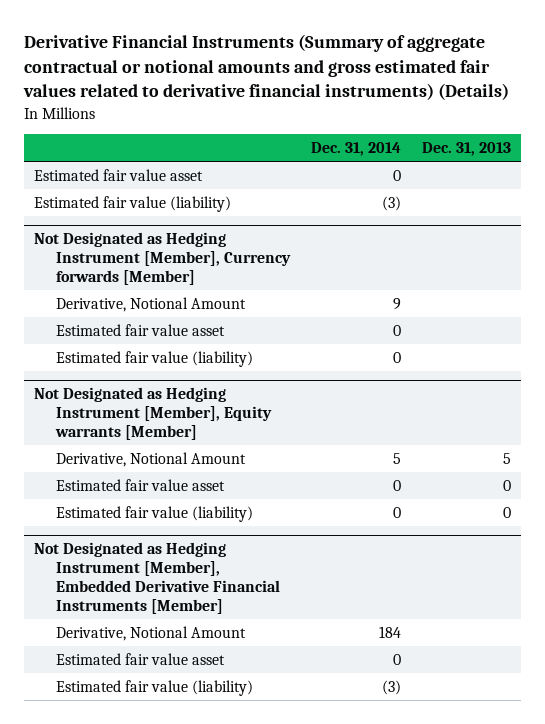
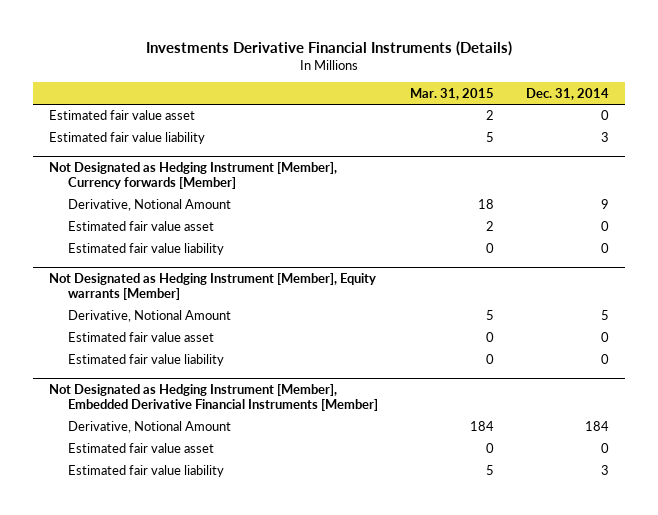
[22,34,509,101] Derivative Financial Instruments (Summary of aggregate contractual or notional amounts and gross estimated fair values related to derivative financial instruments) (Details) -> [145,40,512,56] Investments Derivative Financial Instruments (Details)
[421,142,511,157] Dec. 31, 2013 -> none
none -> [409,87,494,100] Mar. 31, 2015
[34,195,232,212] Estimated fair value (liability) -> [49,132,206,145] Estimated fair value liability
[382,195,402,211] (3) -> [600,132,609,143] 3
[56,350,254,367] Estimated fair value (liability) -> [68,243,225,256] Estimated fair value liability
[56,505,254,522] Estimated fair value (liability) -> [68,354,225,367] Estimated fair value liability
[56,679,254,696] Estimated fair value (liability) -> [68,465,225,478] Estimated fair value liability
[382,679,402,695] (3) -> [600,465,609,476] 3

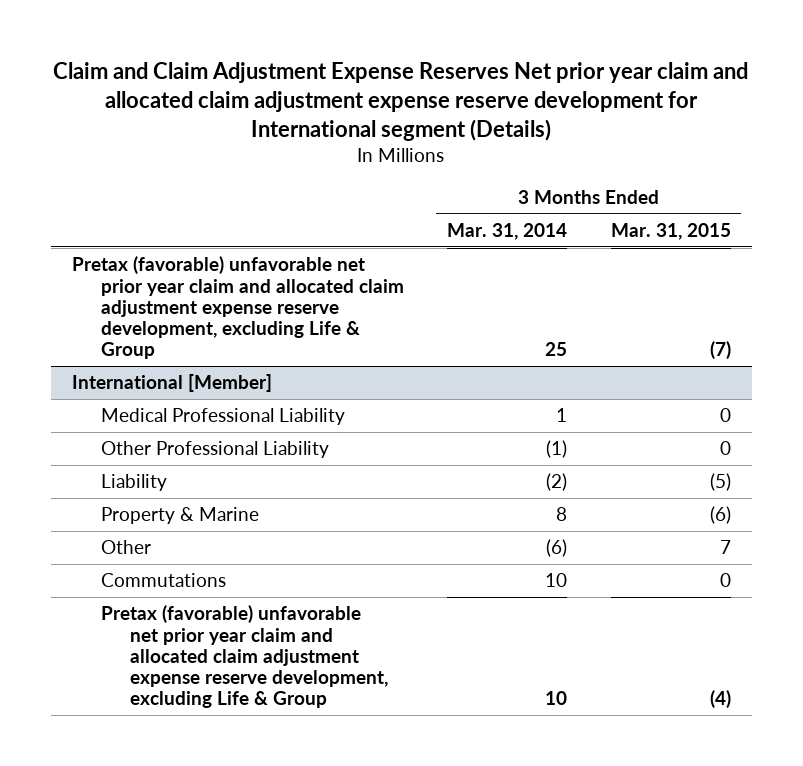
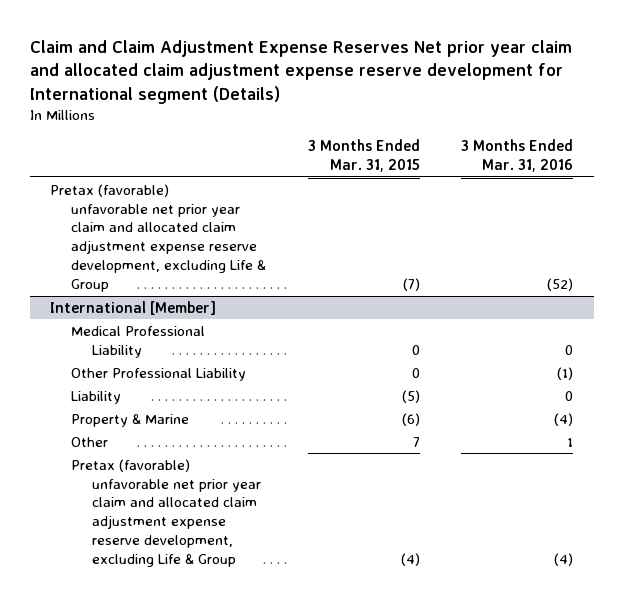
[447,222,568,240] Mar. 31, 2014 -> none
none -> [461,139,574,173] 3 Months Ended Mar. 31, 2016
[100,573,226,588] Commutations -> none

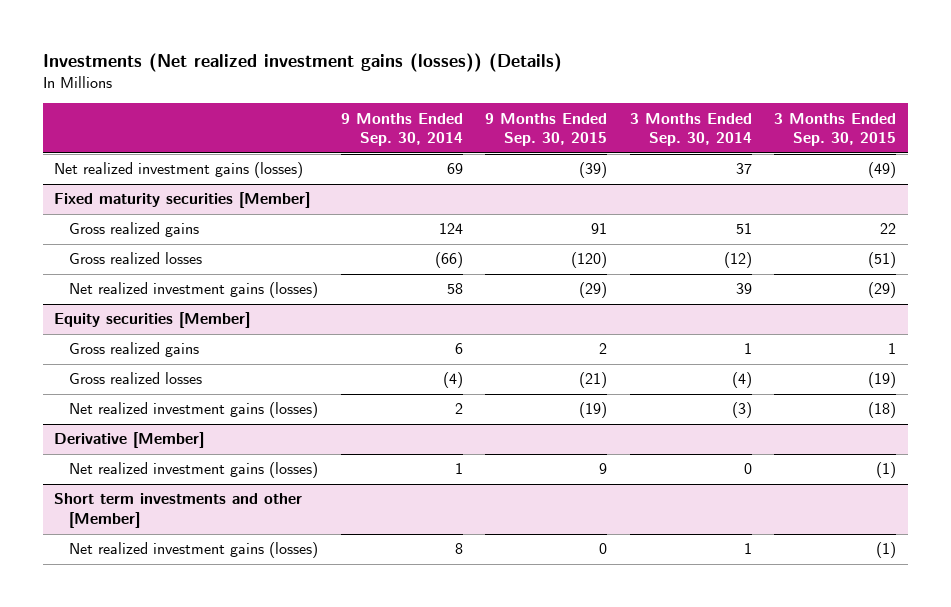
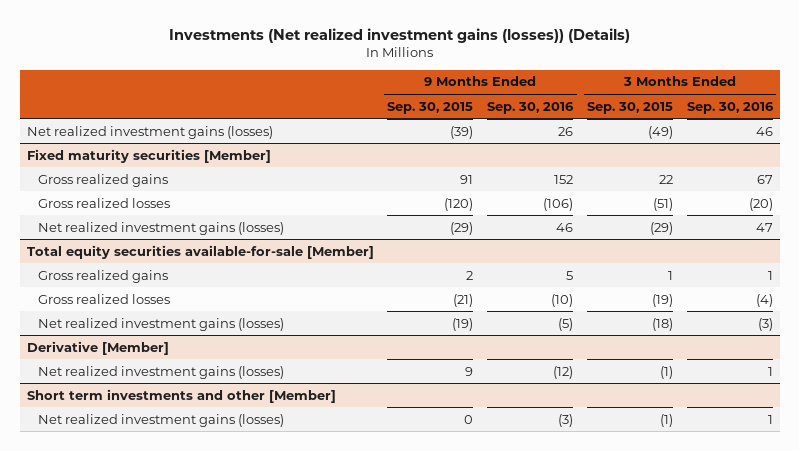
[340,112,463,147] 9 Months Ended Sep. 30, 2014 -> none
[629,112,752,147] 3 Months Ended Sep. 30, 2014 -> none
none -> [487,101,575,114] Sep. 30, 2016
none -> [686,101,774,114] Sep. 30, 2016
[54,312,251,329] Equity securities [Member] -> [26,244,374,259] Total equity securities available-for-sale [Member]

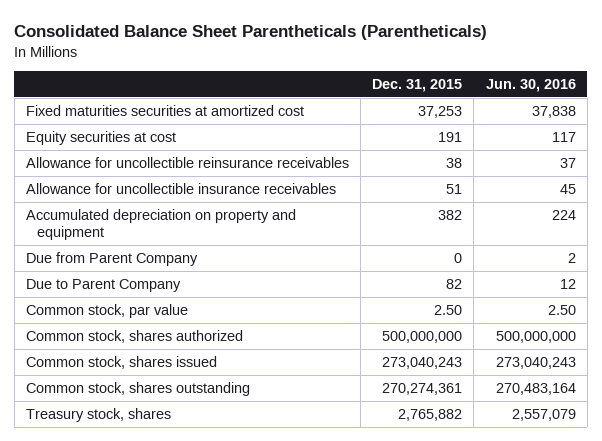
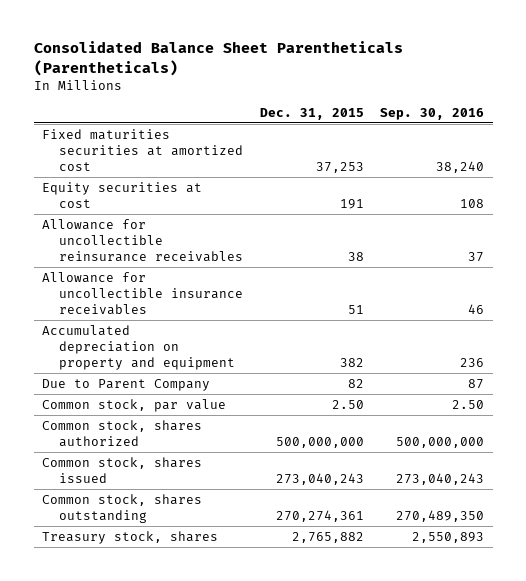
[485,78,576,92] Jun. 30, 2016 -> none
none -> [380,107,485,120] Sep. 30, 2016
[25,251,198,266] Due from Parent Company -> none

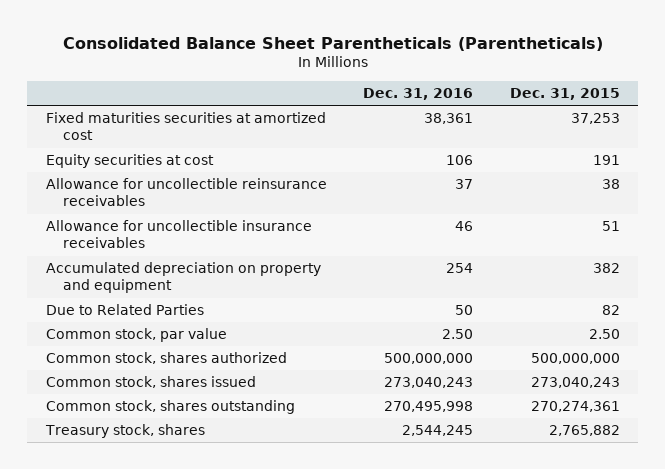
[380,107,485,120] Sep. 30, 2016 -> none
none -> [363,88,474,101] Dec. 31, 2016
[41,378,210,391] Due to Parent Company -> [45,304,204,316] Due to Related Parties

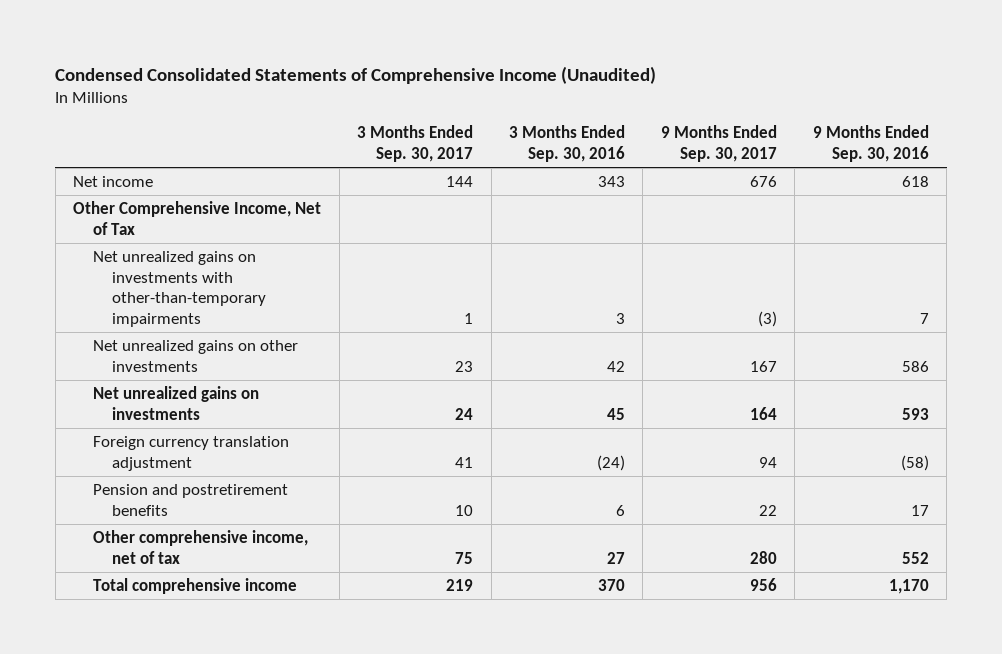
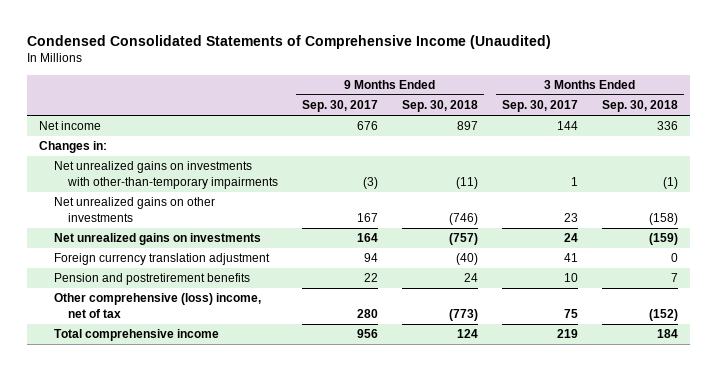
[508,125,625,163] 3 Months Ended Sep. 30, 2016 -> none
[812,125,929,163] 9 Months Ended Sep. 30, 2016 -> none
none -> [402,100,479,113] Sep. 30, 2018
none -> [602,100,679,113] Sep. 30, 2018
[73,200,322,235] Other Comprehensive Income, Net of Tax -> none
none -> [38,141,107,154] Changes in:
[92,529,308,564] Other comprehensive income, net of tax -> [53,293,261,318] Other comprehensive (loss) income, net of tax

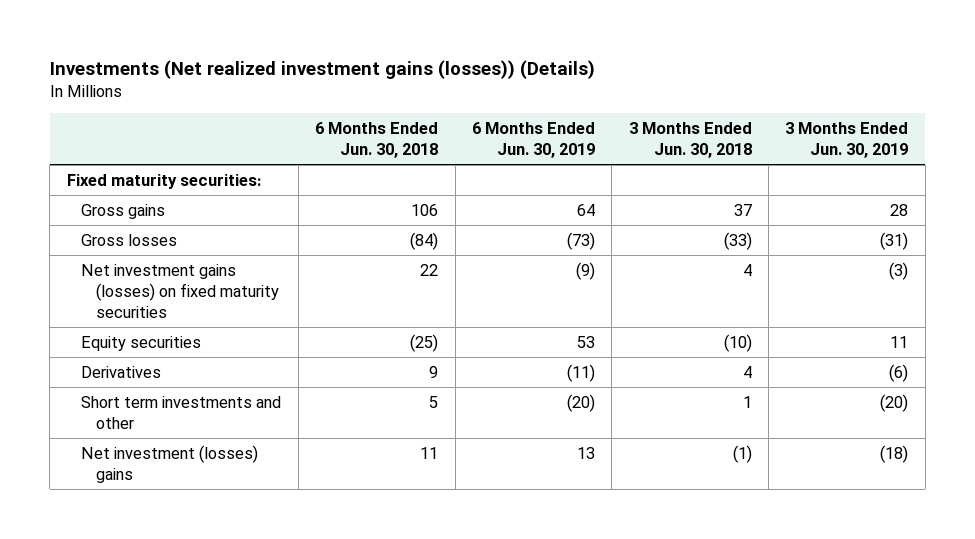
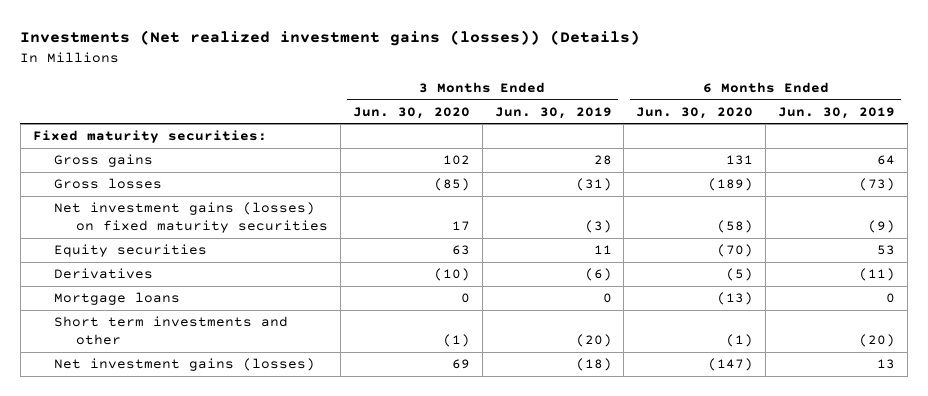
[315,122,439,159] 6 Months Ended Jun. 30, 2018 -> none
[628,122,752,159] 3 Months Ended Jun. 30, 2018 -> none
none -> [352,106,470,119] Jun. 30, 2020
none -> [636,106,754,119] Jun. 30, 2020
none -> [54,292,181,306] Mortgage loans
[81,444,259,483] Net investment (losses) gains -> [54,358,316,372] Net investment gains (losses)

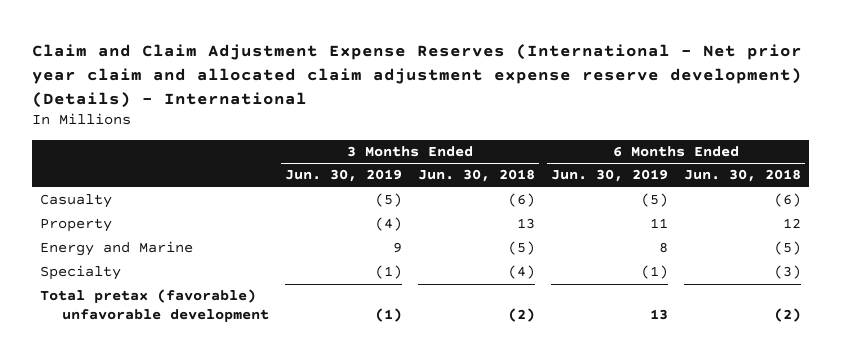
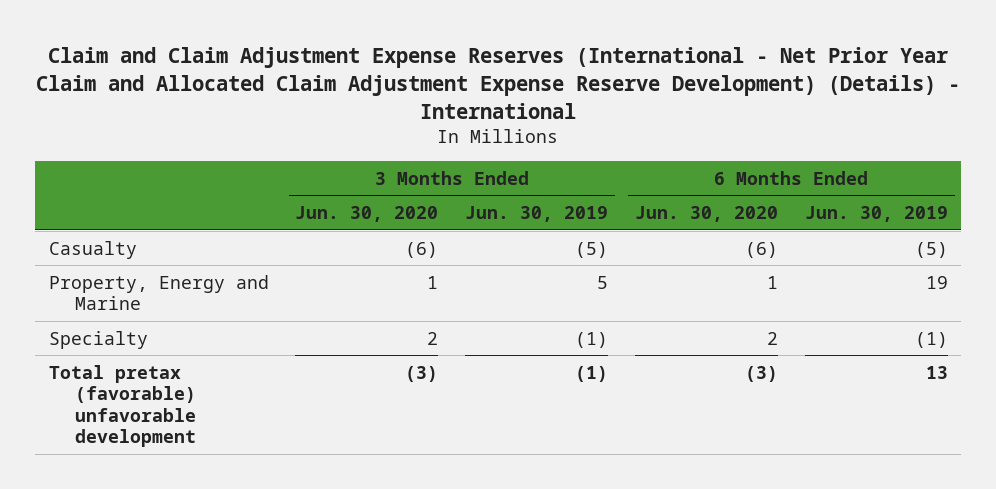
[32,43,803,108] Claim and Claim Adjustment Expense Reserves (International - Net prior year claim and allocated claim adjustment expense reserve development) (Details) - International -> [36,47,961,119] Claim and Claim Adjustment Expense Reserves (International - Net Prior Year Claim and Allocated Claim Adjustment Expense Reserve Development) (Details) - International
[417,169,535,183] Jun. 30, 2018 -> none
[684,169,802,183] Jun. 30, 2018 -> none
none -> [295,206,439,223] Jun. 30, 2020
none -> [635,206,779,223] Jun. 30, 2020
[40,241,194,257] Energy and Marine -> none
[40,218,113,233] Property -> [48,274,269,311] Property, Energy and Marine
[374,217,402,232] (4) -> [597,275,609,289] 5
[650,218,669,229] 11 -> [925,275,948,289] 19

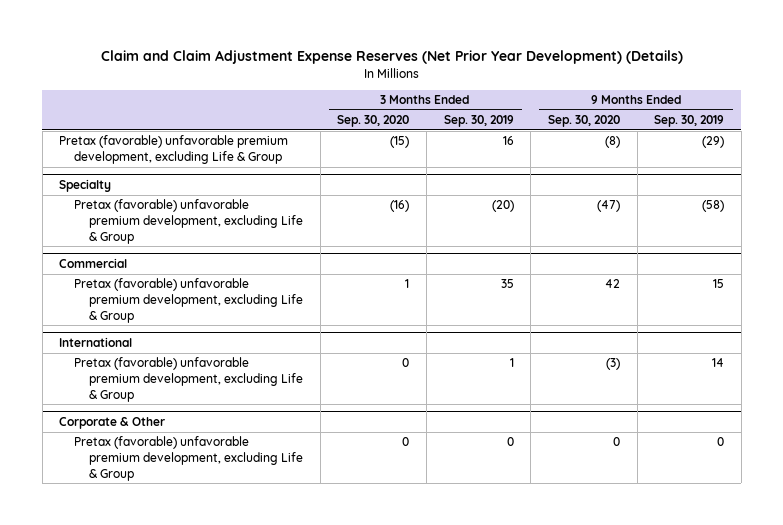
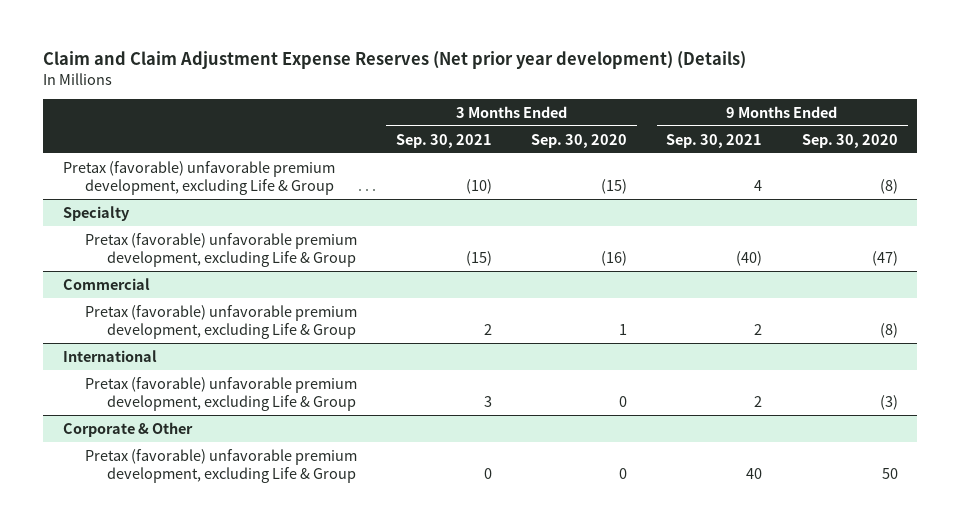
[100,50,683,65] Claim and Claim Adjustment Expense Reserves (Net Prior Year Development) (Details) -> [43,51,747,70] Claim and Claim Adjustment Expense Reserves (Net prior year development) (Details)
[443,114,514,127] Sep. 30, 2019 -> none
[654,114,725,127] Sep. 30, 2019 -> none
none -> [395,133,492,148] Sep. 30, 2021
none -> [666,133,763,148] Sep. 30, 2021
[604,279,620,289] 42 -> [879,322,898,338] (8)
[612,437,620,447] 0 -> [881,467,898,479] 50

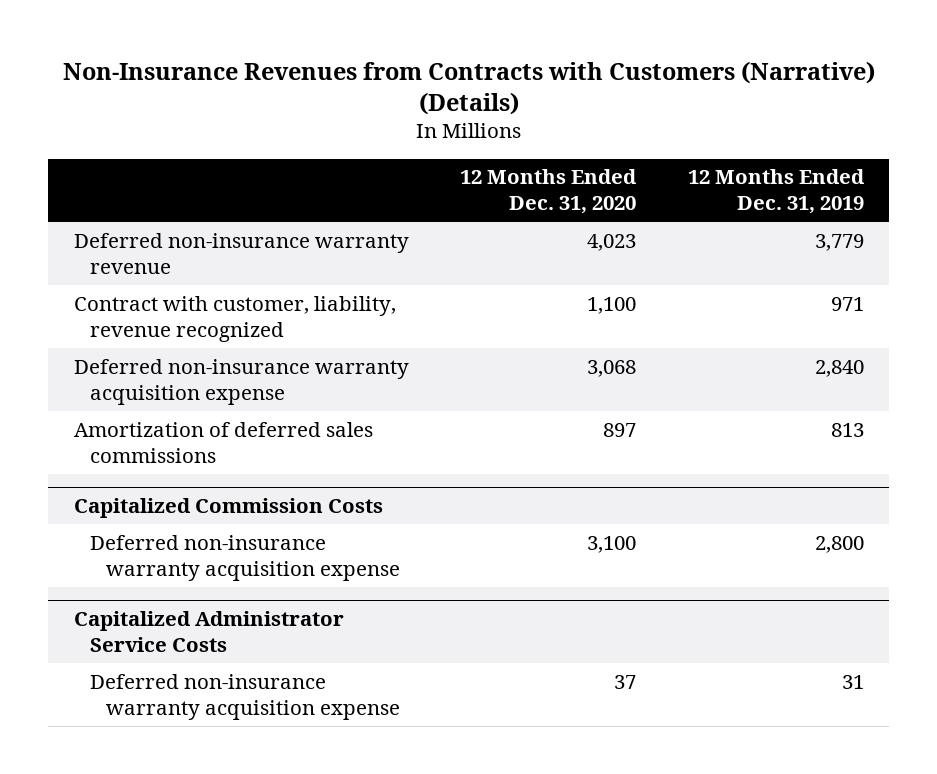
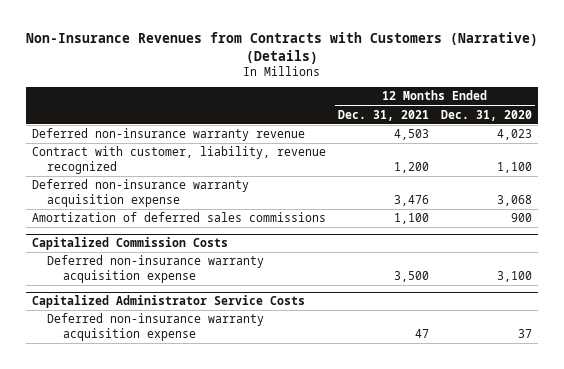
[687,169,865,215] 12 Months Ended Dec. 31, 2019 -> none
none -> [337,109,429,121] Dec. 31, 2021
[603,422,637,437] 897 -> [510,213,532,223] 900

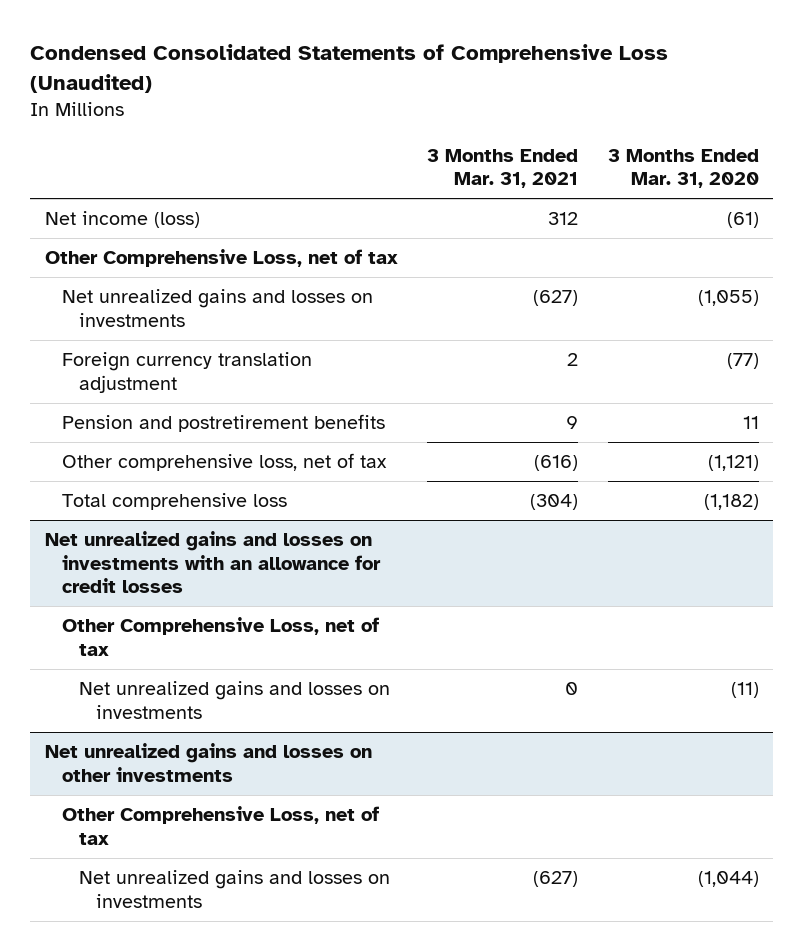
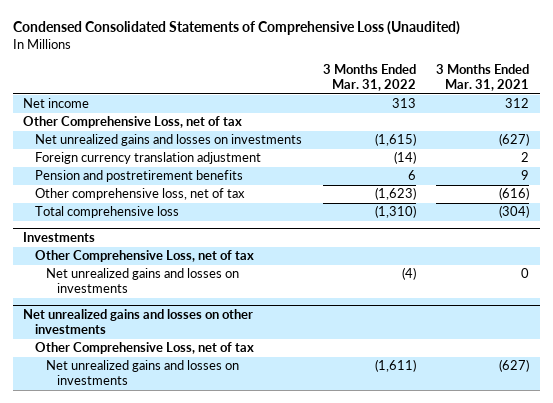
[607,148,759,189] 3 Months Ended Mar. 31, 2020 -> none
none -> [322,64,416,92] 3 Months Ended Mar. 31, 2022
[44,211,200,229] Net income (loss) -> [23,98,90,109] Net income
[44,531,381,594] Net unrealized gains and losses on investments with an allowance for credit losses -> [23,231,96,242] Investments

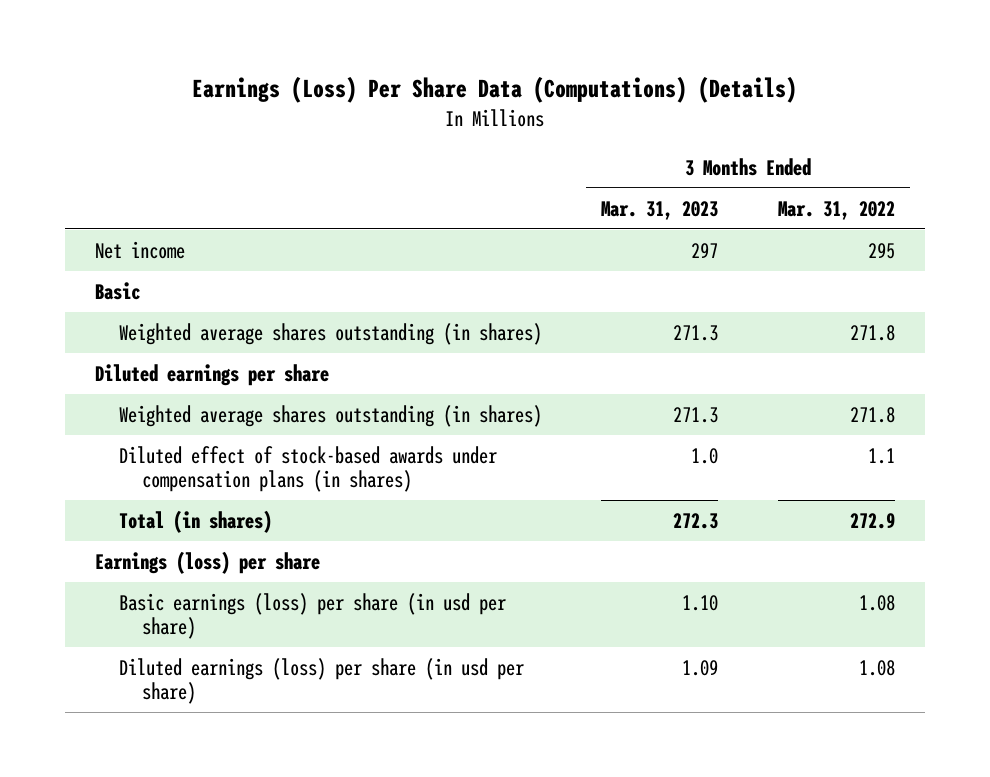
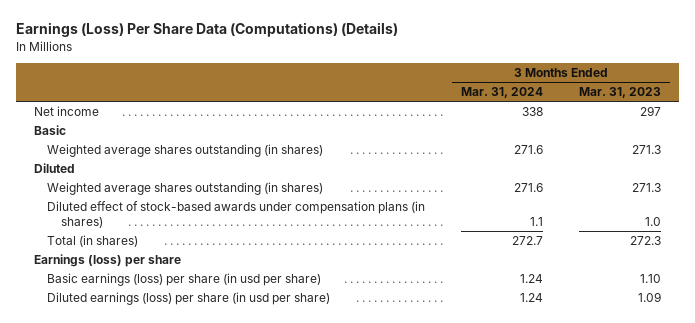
[778,200,896,220] Mar. 31, 2022 -> none
none -> [461,87,544,99] Mar. 31, 2024
[94,363,329,386] Diluted earnings per share -> [33,163,75,174] Diluted

